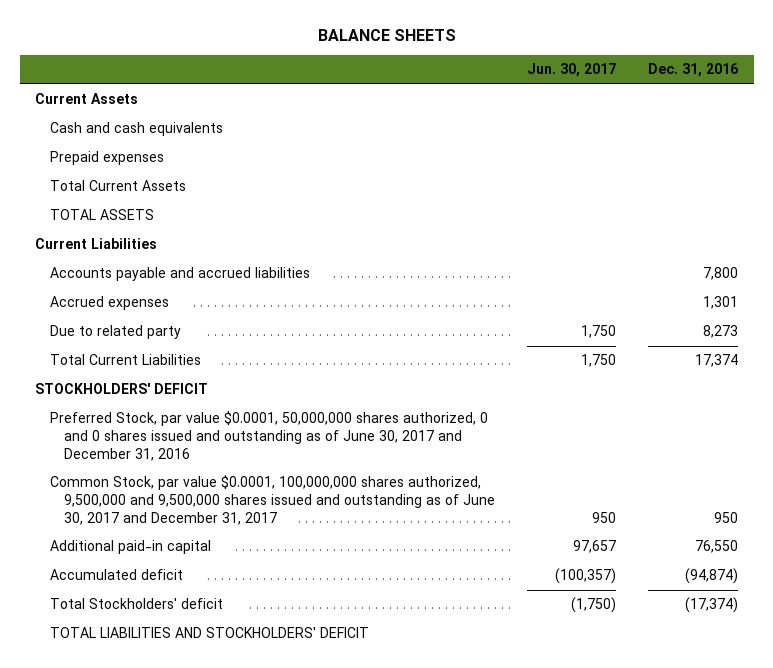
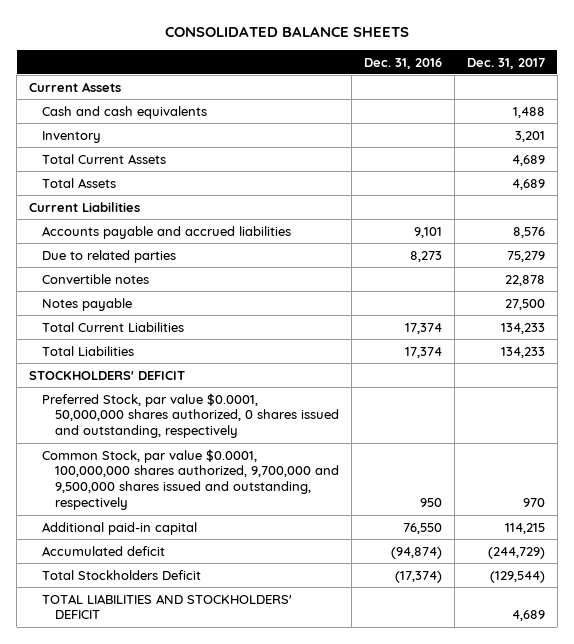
[317,29,456,42] BALANCE SHEETS -> [165,26,410,38] CONSOLIDATED BALANCE SHEETS
[527,63,617,78] Jun. 30, 2017 -> none
none -> [466,57,545,69] Dec. 31, 2017
[49,151,164,166] Prepaid expenses -> none
none -> [42,130,102,143] Inventory
[49,209,154,221] TOTAL ASSETS -> [42,177,117,188] Total Assets
[49,296,169,311] Accrued expenses -> none
[702,267,738,281] 7,800 -> [414,226,443,238] 9,101
[49,325,181,340] Due to related party -> [42,249,177,263] Due to related parties
none -> [42,273,150,284] Convertible notes
none -> [42,297,133,311] Notes payable
none -> [42,345,135,356] Total Liabilities
[49,411,488,461] Preferred Stock, par value $0.0001, 50,000,000 shares authorized, 0 and 0 shares issued and outstanding as of June 30, 2017 and December 31, 2016 -> [42,392,340,439] Preferred Stock, par value $0.0001, 50,000,000 shares authorized, 0 shares issued and outstanding, respectively
[49,475,496,525] Common Stock, par value $0.0001, 100,000,000 shares authorized, 9,500,000 and 9,500,000 shares issued and outstanding as of June 30, 2017 and December 31, 2017 -> [42,448,340,511] Common Stock, par value $0.0001, 100,000,000 shares authorized, 9,700,000 and 9,500,000 shares issued and outstanding, respectively
[49,598,223,610] Total Stockholders' deficit -> [42,569,202,580] Total Stockholders Deficit

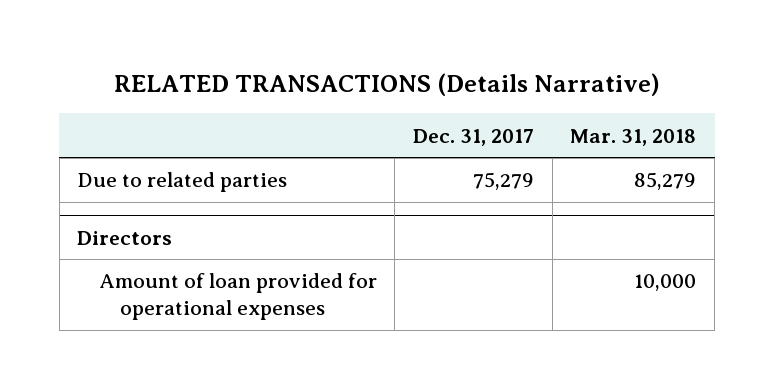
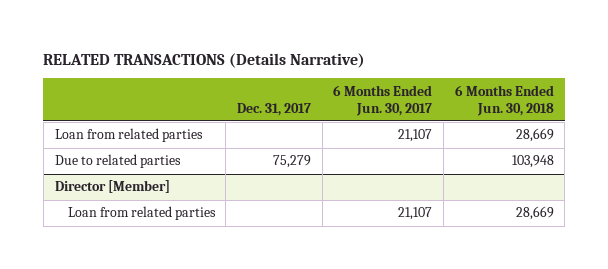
[570,128,697,146] Mar. 31, 2018 -> none
none -> [333,84,433,116] 6 Months Ended Jun. 30, 2017
none -> [454,84,554,116] 6 Months Ended Jun. 30, 2018
none -> [54,128,203,143] Loan from related parties
[98,273,377,321] Amount of loan provided for operational expenses -> none
[77,230,173,245] Directors -> [54,180,170,194] Director [Member]
none -> [67,206,216,221] Loan from related parties

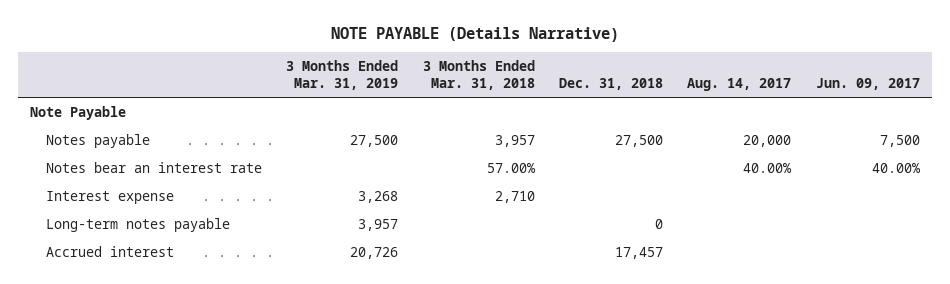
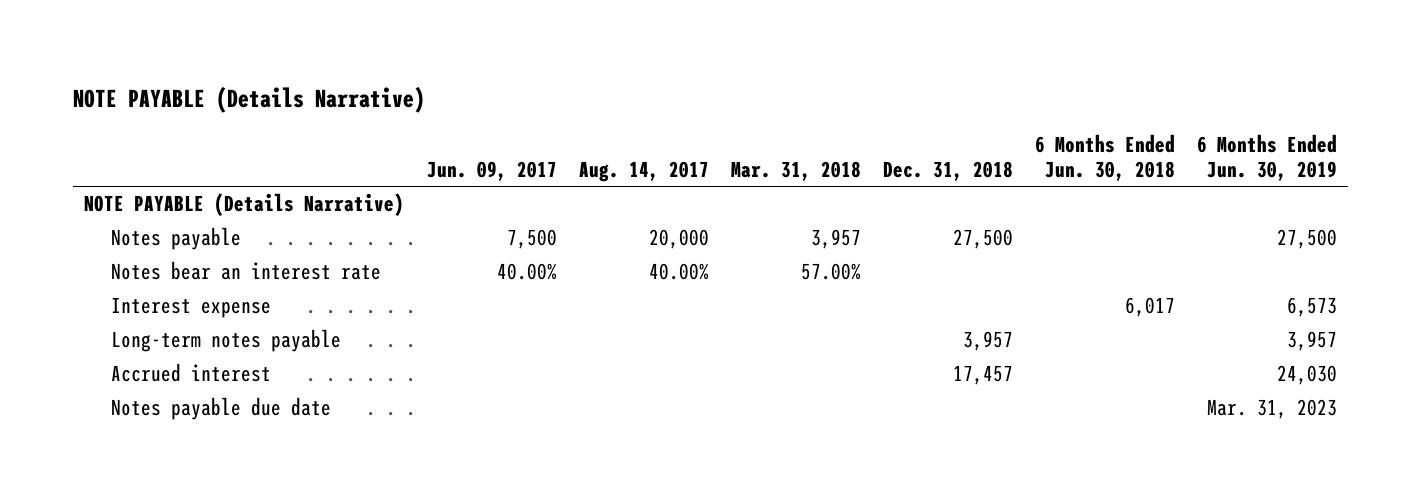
[286,60,399,91] 3 Months Ended Mar. 31, 2019 -> none
[422,60,535,91] 3 Months Ended Mar. 31, 2018 -> none
none -> [730,160,861,181] Mar. 31, 2018
none -> [1035,134,1176,181] 6 Months Ended Jun. 30, 2018
none -> [1197,134,1338,181] 6 Months Ended Jun. 30, 2019
[29,105,126,120] Note Payable -> [84,193,405,217] NOTE PAYABLE (Details Narrative)
[654,218,663,229] 0 -> [963,331,1014,352] 3,957
none -> [110,397,331,421] Notes payable due date

